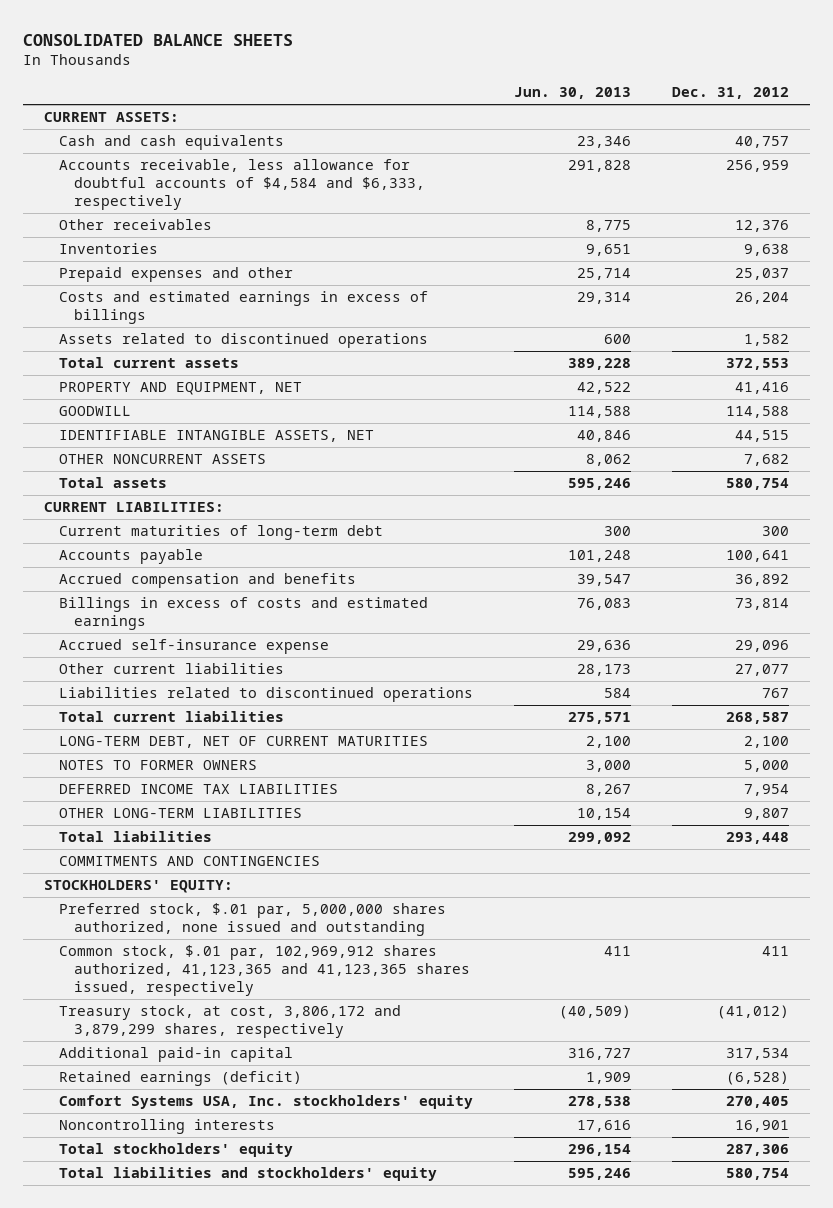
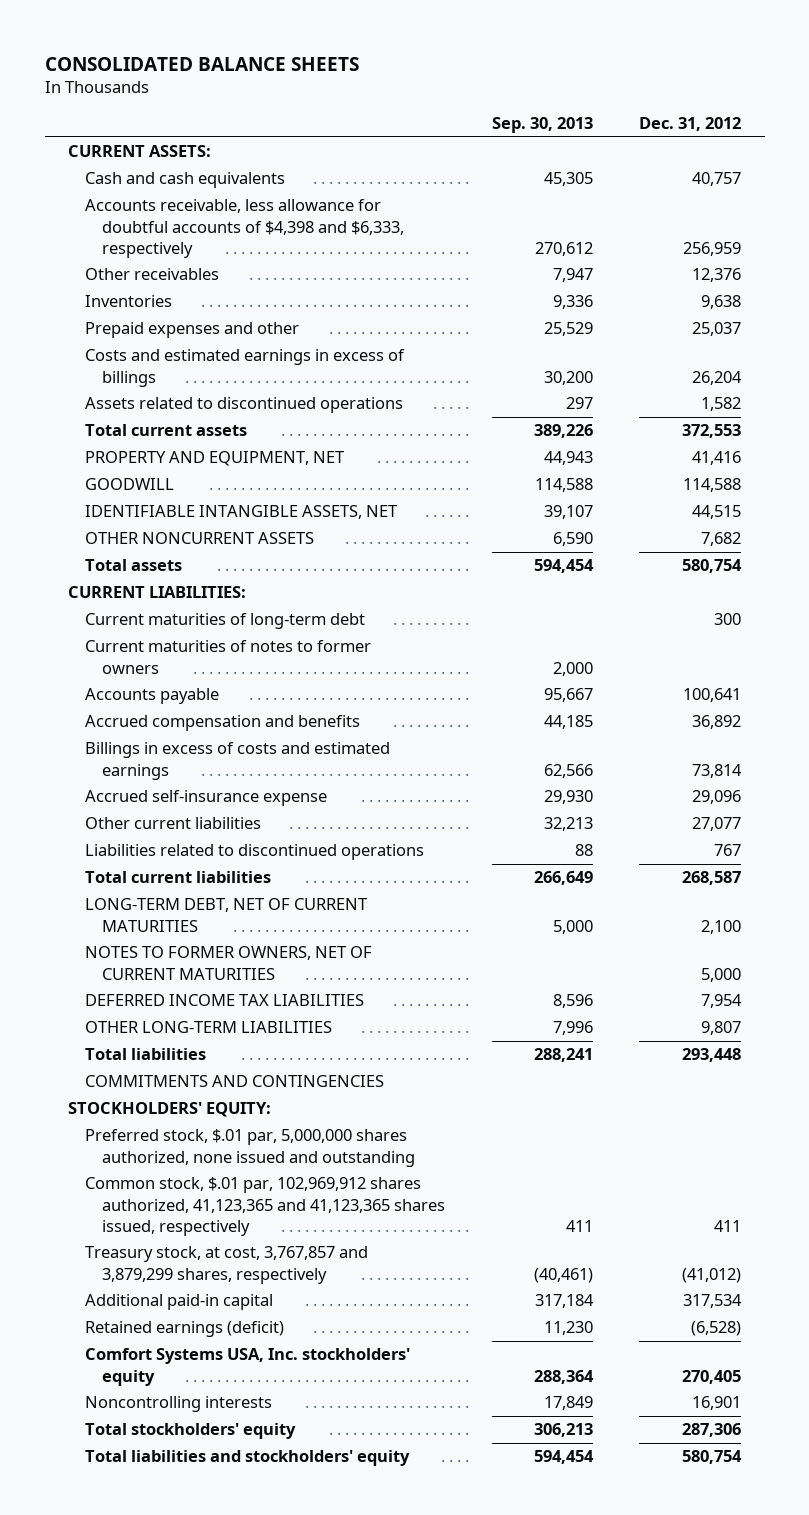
[514,86,632,99] Jun. 30, 2013 -> none
none -> [491,117,593,134] Sep. 30, 2013
[58,159,426,210] Accounts receivable, less allowance for doubtful accounts of $4,584 and $6,333, respectively -> [85,199,405,258] Accounts receivable, less allowance for doubtful accounts of $4,398 and $6,333, respectively
none -> [85,640,372,674] Current maturities of notes to former owners
[58,760,257,771] NOTES TO FORMER OWNERS -> [85,946,373,980] NOTES TO FORMER OWNERS, NET OF CURRENT MATURITIES
[58,1005,401,1039] Treasury stock, at cost, 3,806,172 and 3,879,299 shares, respectively -> [85,1246,369,1284] Treasury stock, at cost, 3,767,857 and 3,879,299 shares, respectively

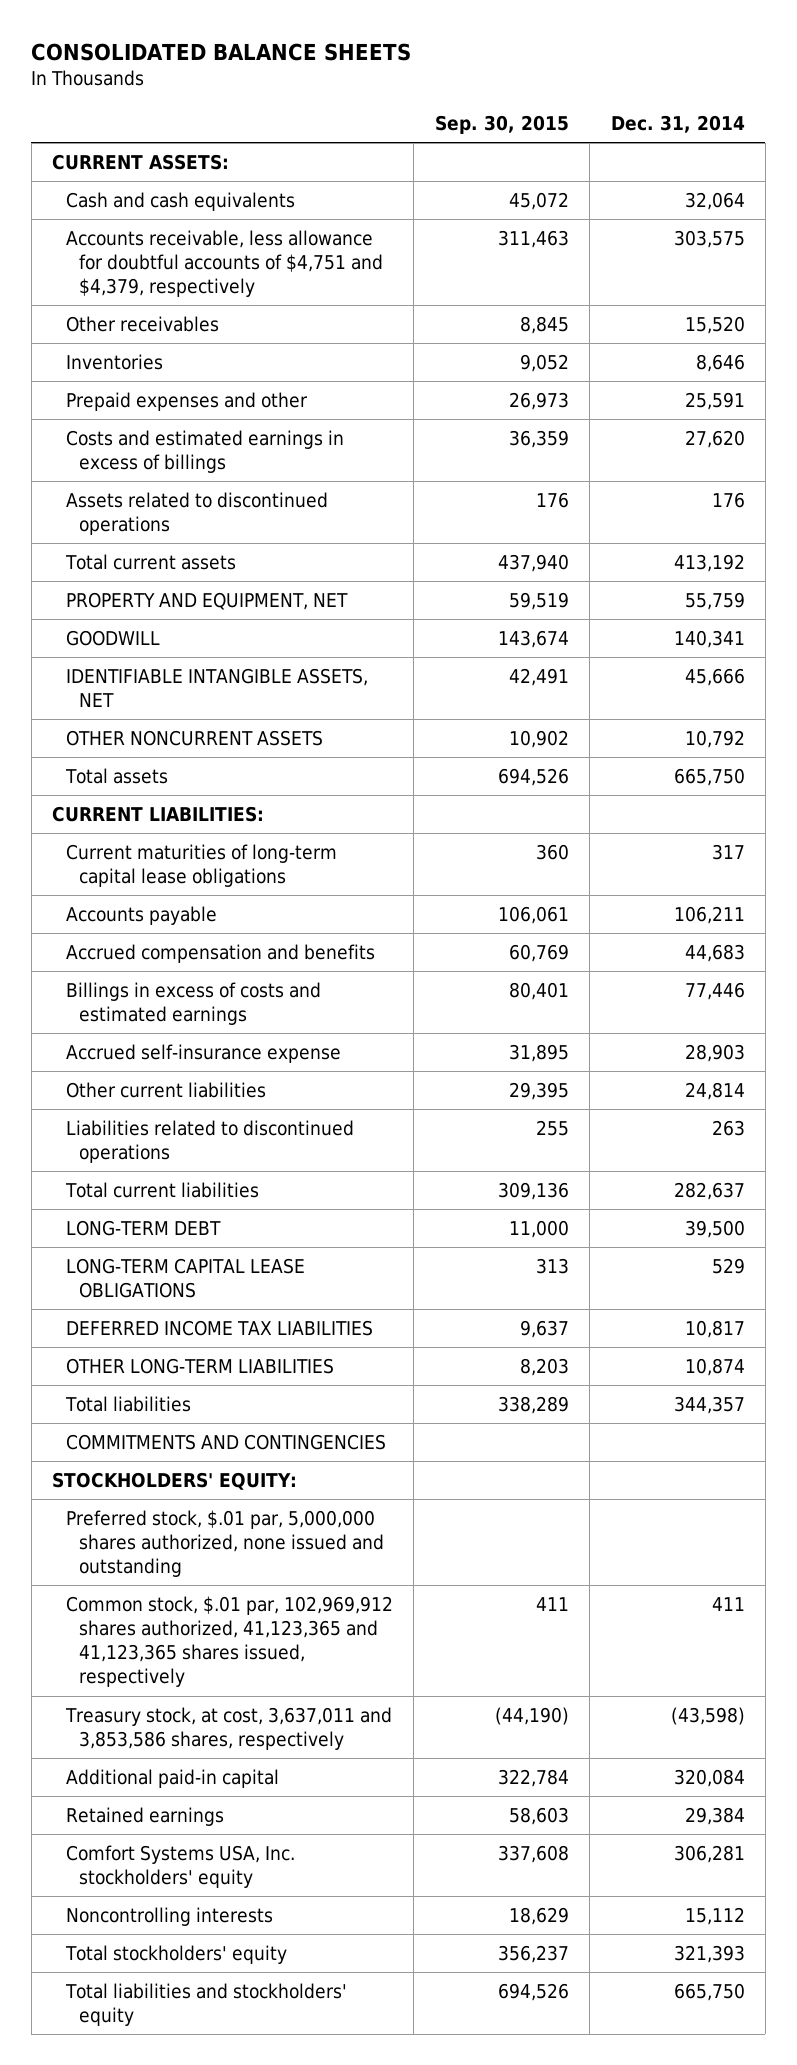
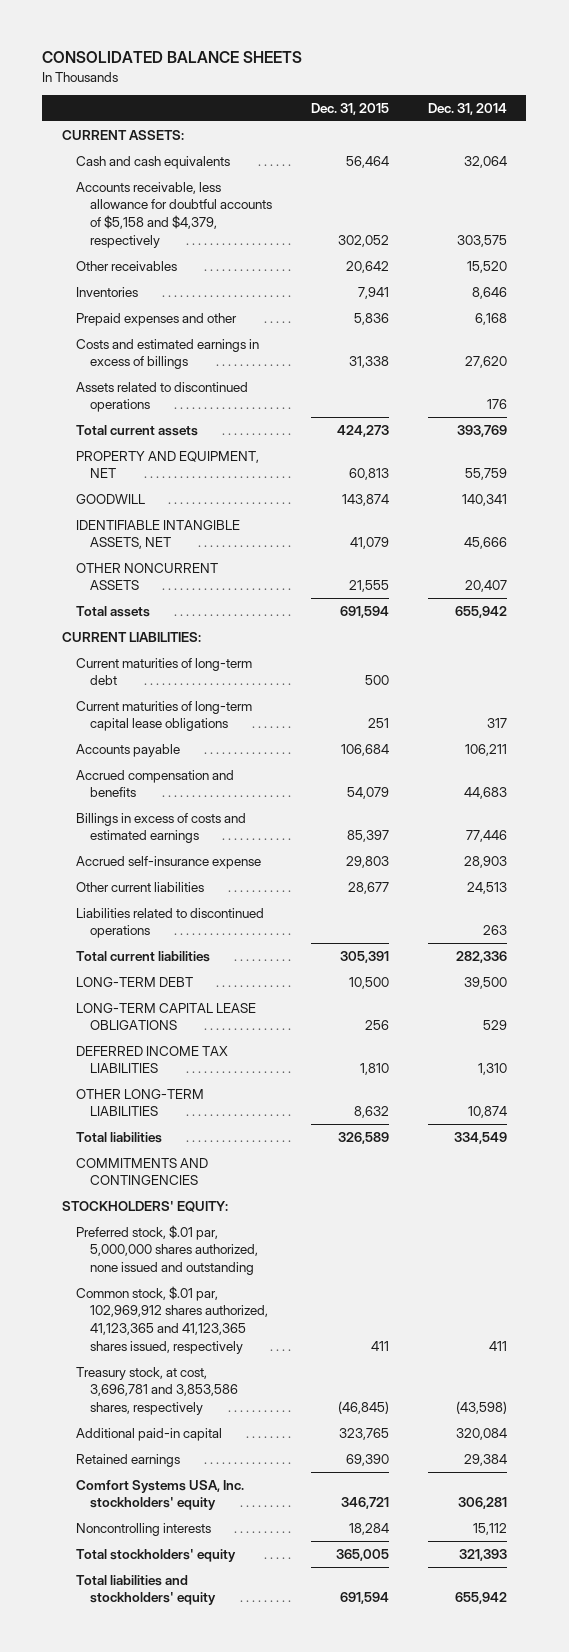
[434,114,569,134] Sep. 30, 2015 -> none
none -> [310,103,389,116] Dec. 31, 2015
[65,229,383,298] Accounts receivable, less allowance for doubtful accounts of $4,751 and $4,379, respectively -> [75,181,272,248] Accounts receivable, less allowance for doubtful accounts of $5,158 and $4,379, respectively
[684,391,745,410] 25,591 -> [474,312,507,325] 6,168
[673,553,745,572] 413,192 -> [456,424,507,437] 393,769
[684,729,745,748] 10,792 -> [464,580,507,593] 20,407
[673,767,745,786] 665,750 -> [454,605,507,618] 655,942
none -> [75,657,252,686] Current maturities of long-term debt
[684,1081,745,1100] 24,814 -> [466,881,507,894] 24,513
[673,1181,745,1200] 282,637 -> [455,950,507,963] 282,336
[684,1319,745,1338] 10,817 -> [477,1063,507,1076] 1,310
[673,1395,745,1414] 344,357 -> [453,1131,507,1144] 334,549
[64,1706,392,1750] Treasury stock, at cost, 3,637,011 and 3,853,586 shares, respectively -> [75,1366,238,1416] Treasury stock, at cost, 3,696,781 and 3,853,586 shares, respectively
[673,1982,745,2001] 665,750 -> [454,1592,507,1605] 655,942

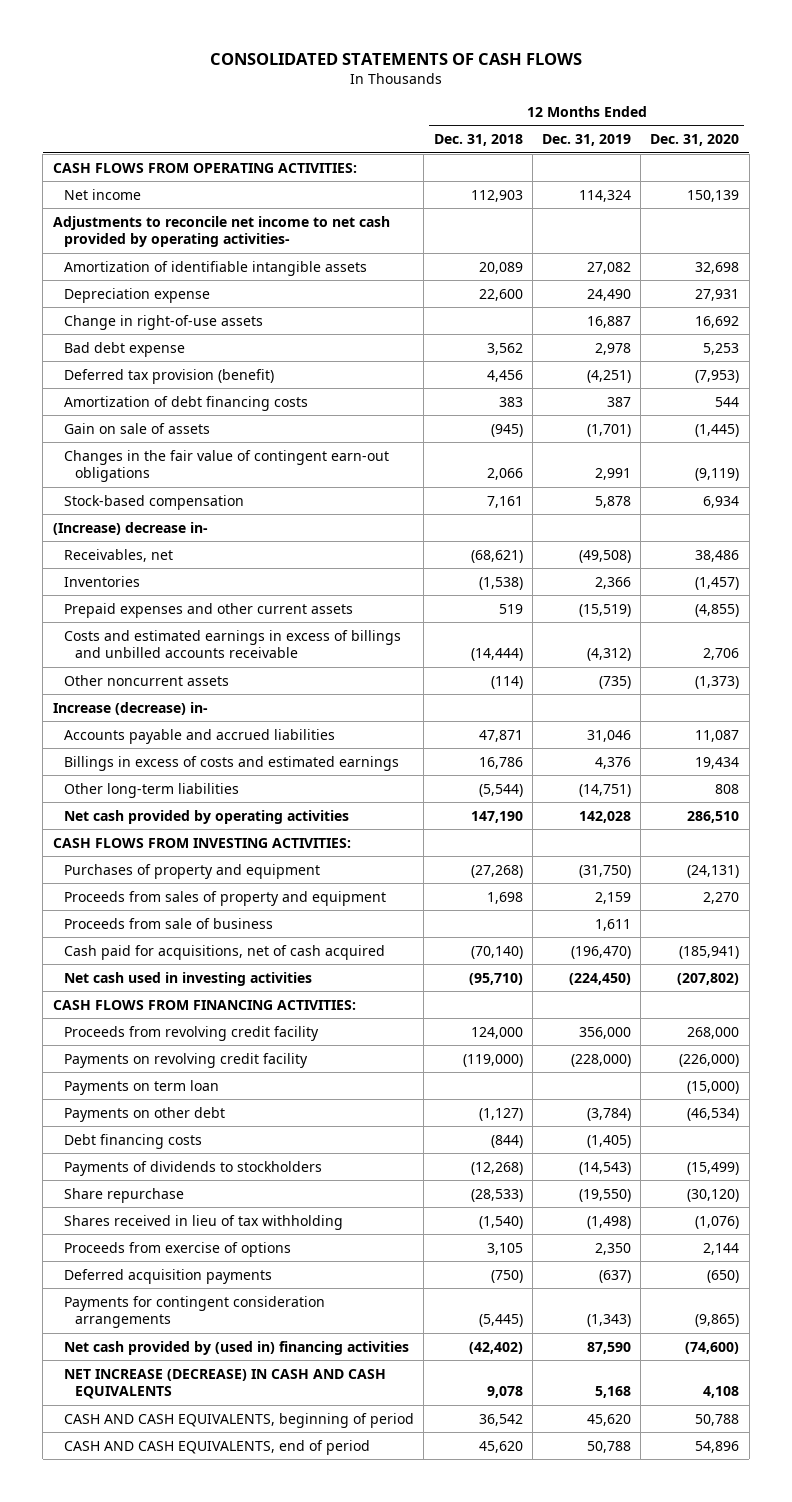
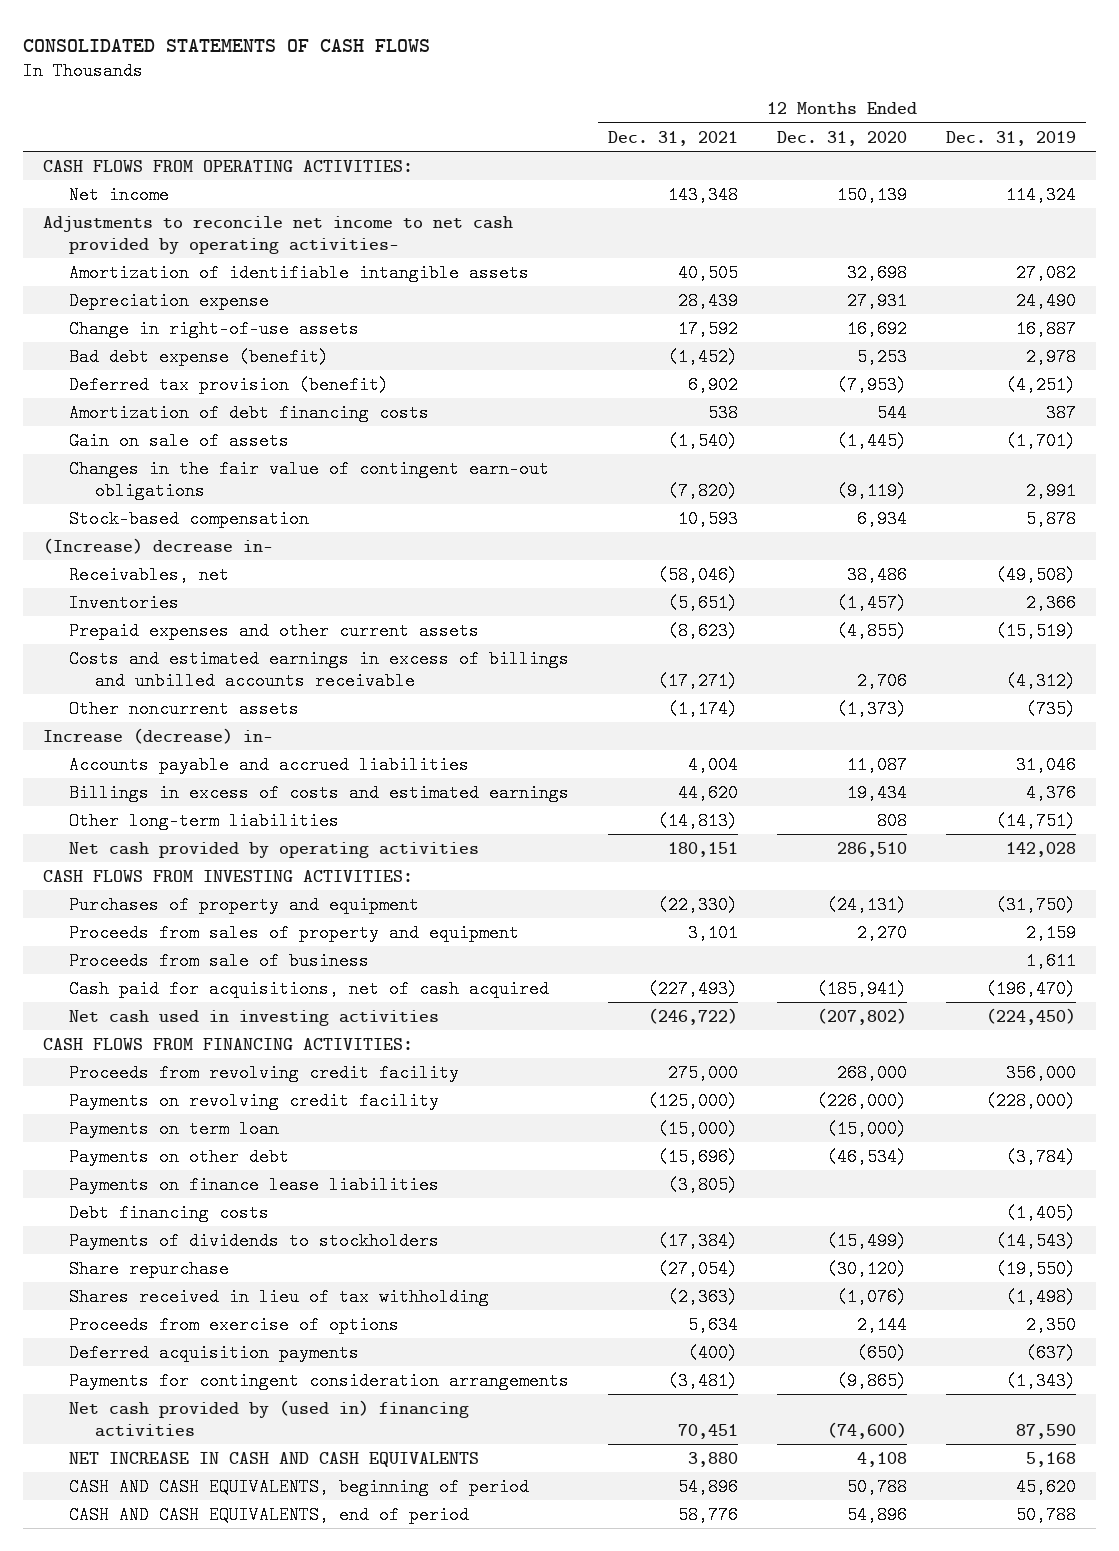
[433,134,523,147] Dec. 31, 2018 -> none
none -> [608,130,739,146] Dec. 31, 2021
[64,341,186,357] Bad debt expense -> [69,347,330,366] Bad debt expense (benefit)
none -> [69,1175,440,1194] Payments on finance lease liabilities
[64,1368,387,1400] NET INCREASE (DECREASE) IN CASH AND CASH EQUIVALENTS -> [69,1451,480,1467] NET INCREASE IN CASH AND CASH EQUIVALENTS

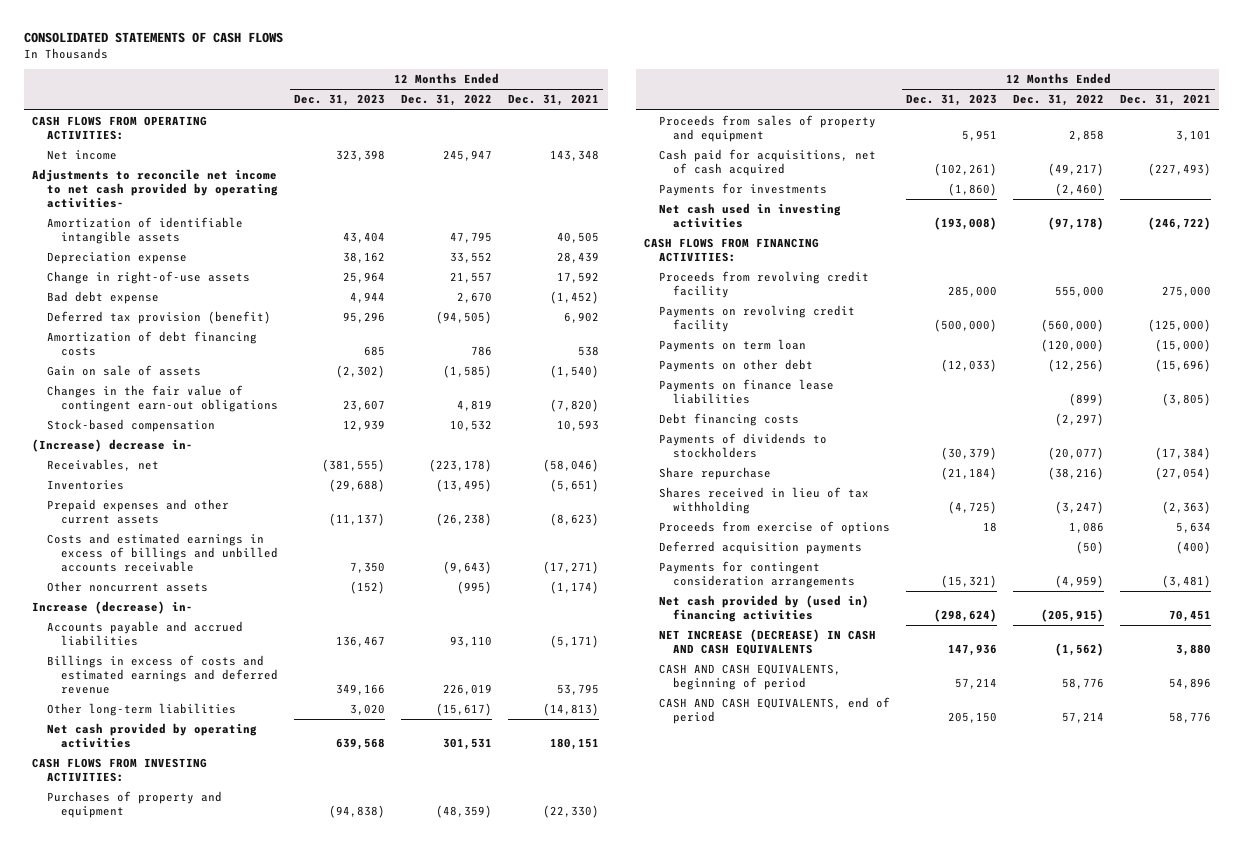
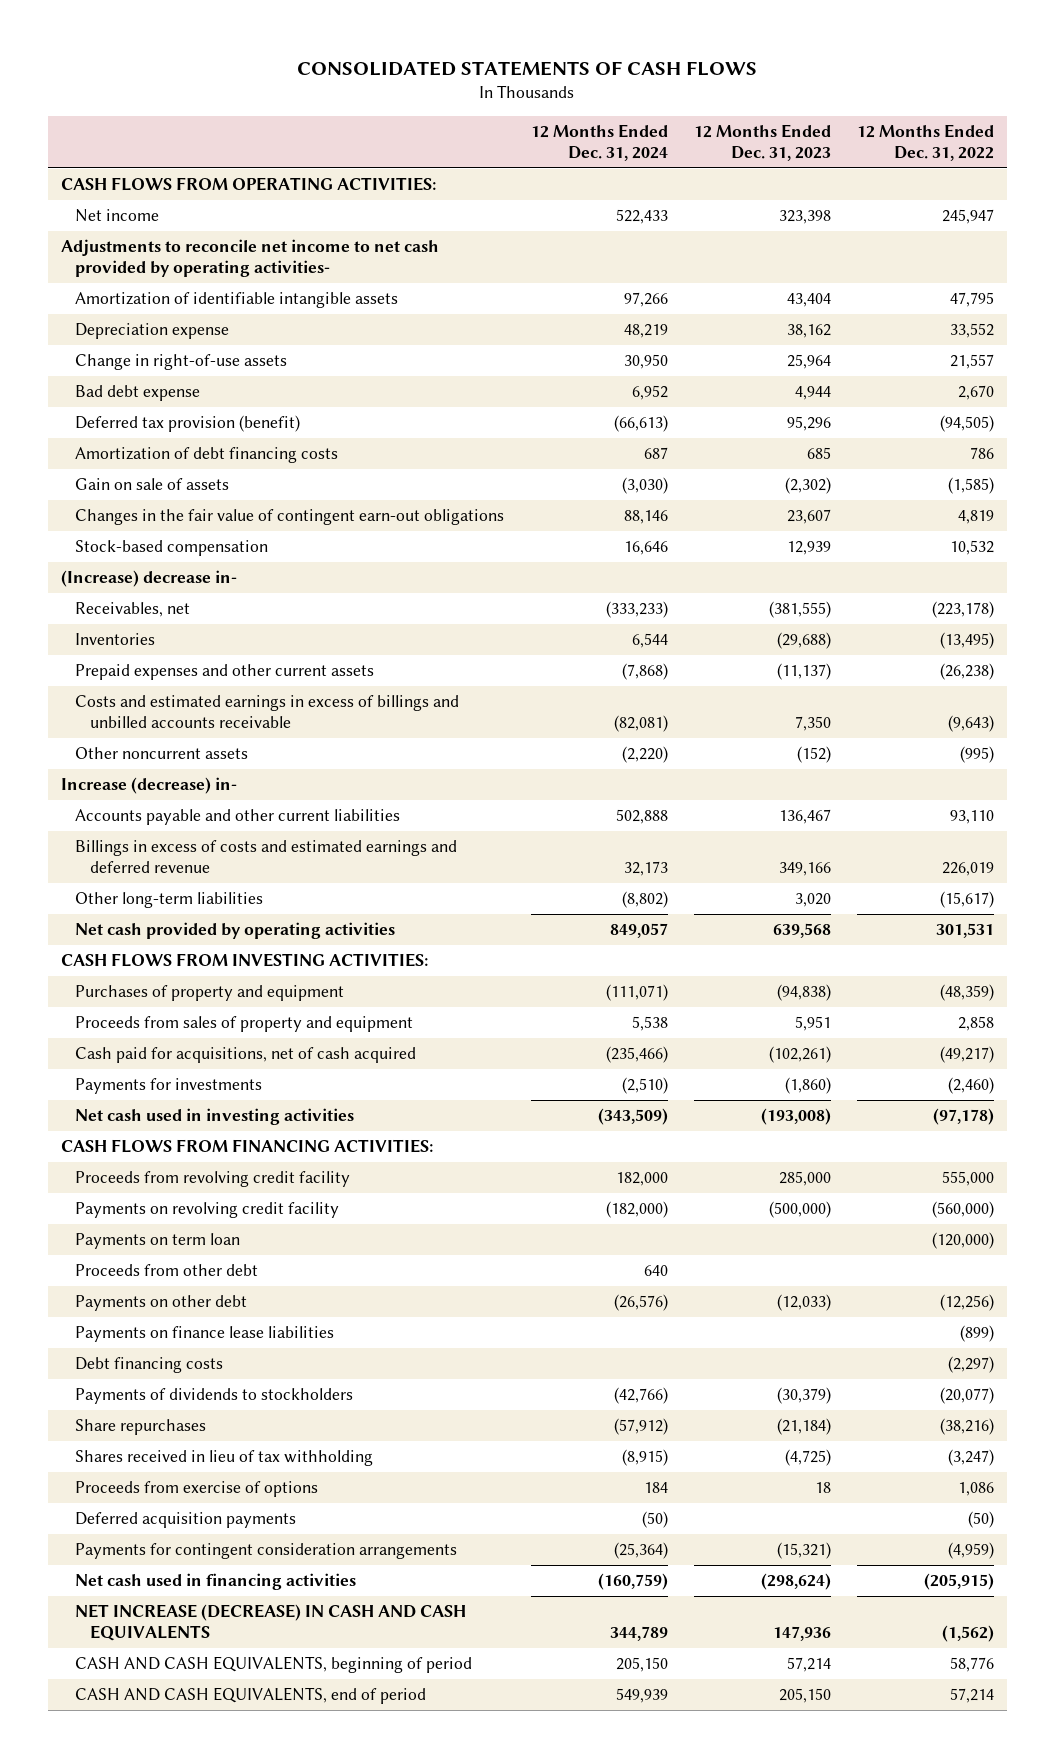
[508,94,600,107] Dec. 31, 2021 -> none
none -> [530,124,668,162] 12 Months Ended Dec. 31, 2024
[46,621,243,647] Accounts payable and accrued liabilities -> [75,809,401,826] Accounts payable and other current liabilities
none -> [75,1264,259,1277] Proceeds from other debt
[658,467,771,481] Share repurchase -> [75,1419,207,1436] Share repurchases
[658,595,869,623] Net cash provided by (used in) financing activities -> [75,1573,357,1591] Net cash used in financing activities

